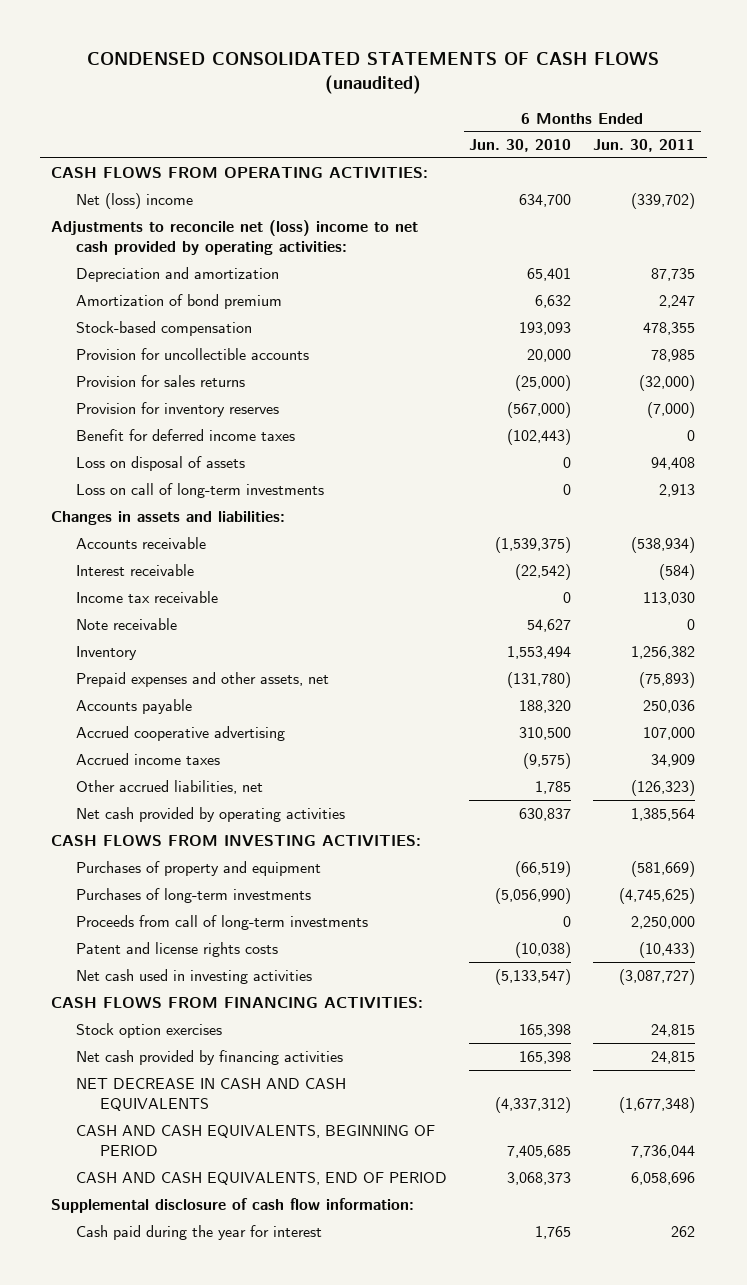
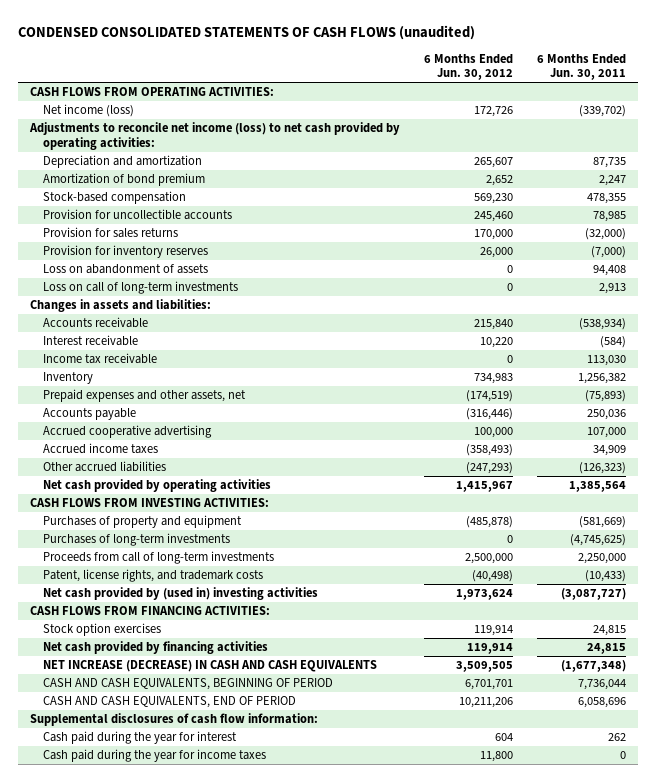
[469,139,572,153] Jun. 30, 2010 -> none
none -> [423,53,513,81] 6 Months Ended Jun. 30, 2012
[75,192,193,209] Net (loss) income -> [43,104,135,118] Net income (loss)
[51,219,419,255] Adjustments to reconcile net (loss) income to net cash provided by operating activities: -> [28,122,400,150] Adjustments to reconcile net income (loss) to net cash provided by operating activities:
[75,428,295,441] Benefit for deferred income taxes -> none
[75,455,245,471] Loss on disposal of assets -> [43,264,209,275] Loss on abandonment of assets
[75,617,177,630] Note receivable -> none
[75,779,263,794] Other accrued liabilities, net -> [43,461,167,473] Other accrued liabilities
[75,941,278,957] Patent and license rights costs -> [43,569,264,583] Patent, license rights, and trademark costs
[75,968,312,984] Net cash used in investing activities -> [43,587,319,601] Net cash provided by (used in) investing activities
[75,1077,346,1111] NET DECREASE IN CASH AND CASH EQUIVALENTS -> [43,660,378,673] NET INCREASE (DECREASE) IN CASH AND CASH EQUIVALENTS
[51,1197,415,1213] Supplemental disclosure of cash flow information: -> [29,713,318,727] Supplemental disclosures of cash flow information:
none -> [43,749,267,763] Cash paid during the year for income taxes

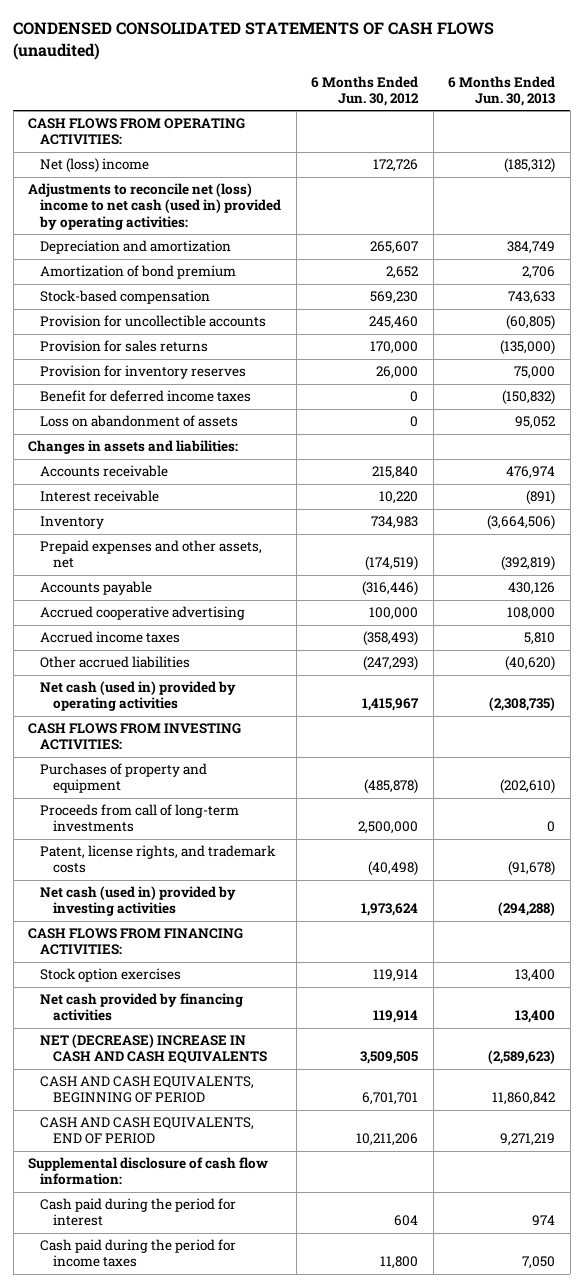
[536,53,626,81] 6 Months Ended Jun. 30, 2011 -> none
none -> [448,75,556,106] 6 Months Ended Jun. 30, 2013
[43,104,135,118] Net income (loss) -> [40,158,150,174] Net (loss) income
[28,122,400,150] Adjustments to reconcile net income (loss) to net cash provided by operating activities: -> [28,183,282,230] Adjustments to reconcile net (loss) income to net cash (used in) provided by operating activities:
none -> [40,390,252,403] Benefit for deferred income taxes
[43,281,239,295] Loss on call of long-term investments -> none
[43,353,158,365] Income tax receivable -> none
[43,479,272,493] Net cash provided by operating activities -> [40,681,237,712] Net cash (used in) provided by operating activities
[43,533,231,547] Purchases of long-term investments -> none
[43,587,319,601] Net cash provided by (used in) investing activities -> [40,886,237,917] Net cash (used in) provided by investing activities
[43,660,378,673] NET INCREASE (DECREASE) IN CASH AND CASH EQUIVALENTS -> [40,1034,267,1064] NET (DECREASE) INCREASE IN CASH AND CASH EQUIVALENTS
[29,713,318,727] Supplemental disclosures of cash flow information: -> [28,1157,269,1186] Supplemental disclosure of cash flow information:
[43,731,238,745] Cash paid during the year for interest -> [40,1198,237,1227] Cash paid during the period for interest
[43,749,267,763] Cash paid during the year for income taxes -> [40,1239,237,1268] Cash paid during the period for income taxes

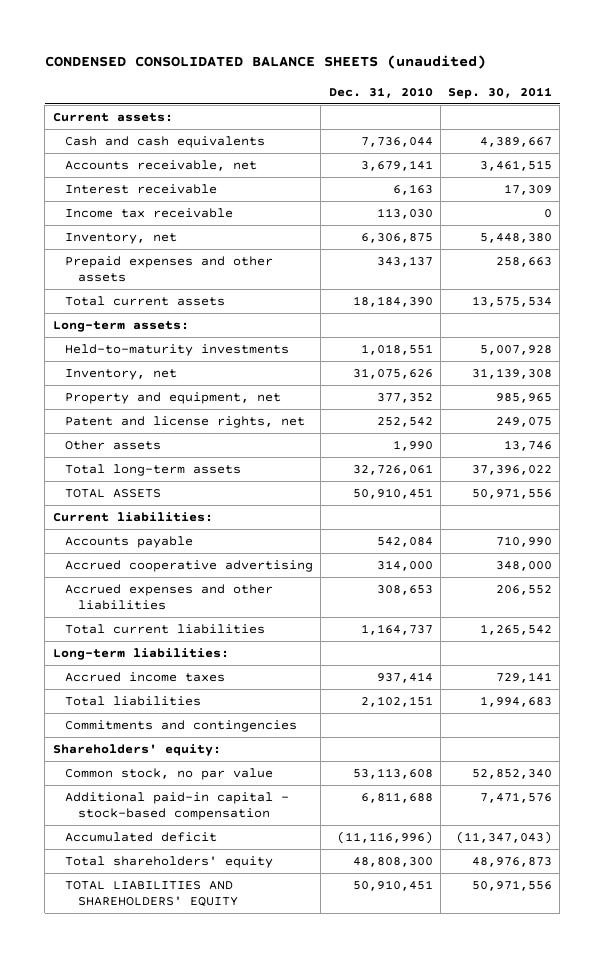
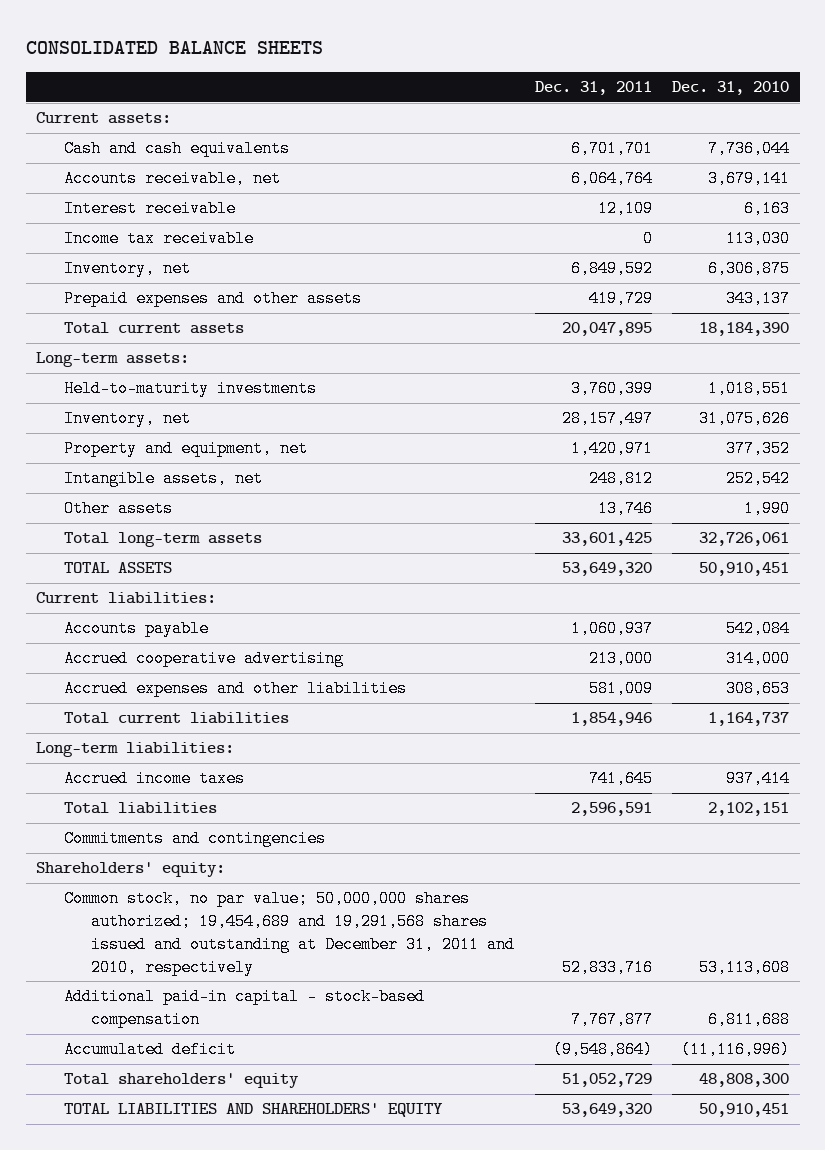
[44,55,486,70] CONDENSED CONSOLIDATED BALANCE SHEETS (unaudited) -> [25,40,323,54] CONSOLIDATED BALANCE SHEETS
[447,86,552,99] Sep. 30, 2011 -> none
none -> [534,81,652,96] Dec. 31, 2011
[65,416,306,429] Patent and license rights, net -> [63,470,263,488] Intangible assets, net
[65,768,274,781] Common stock, no par value -> [63,890,516,976] Common stock, no par value; 50,000,000 shares authorized; 19,454,689 and 19,291,568 shares issued and outstanding at December 31, 2011 and 2010, respectively

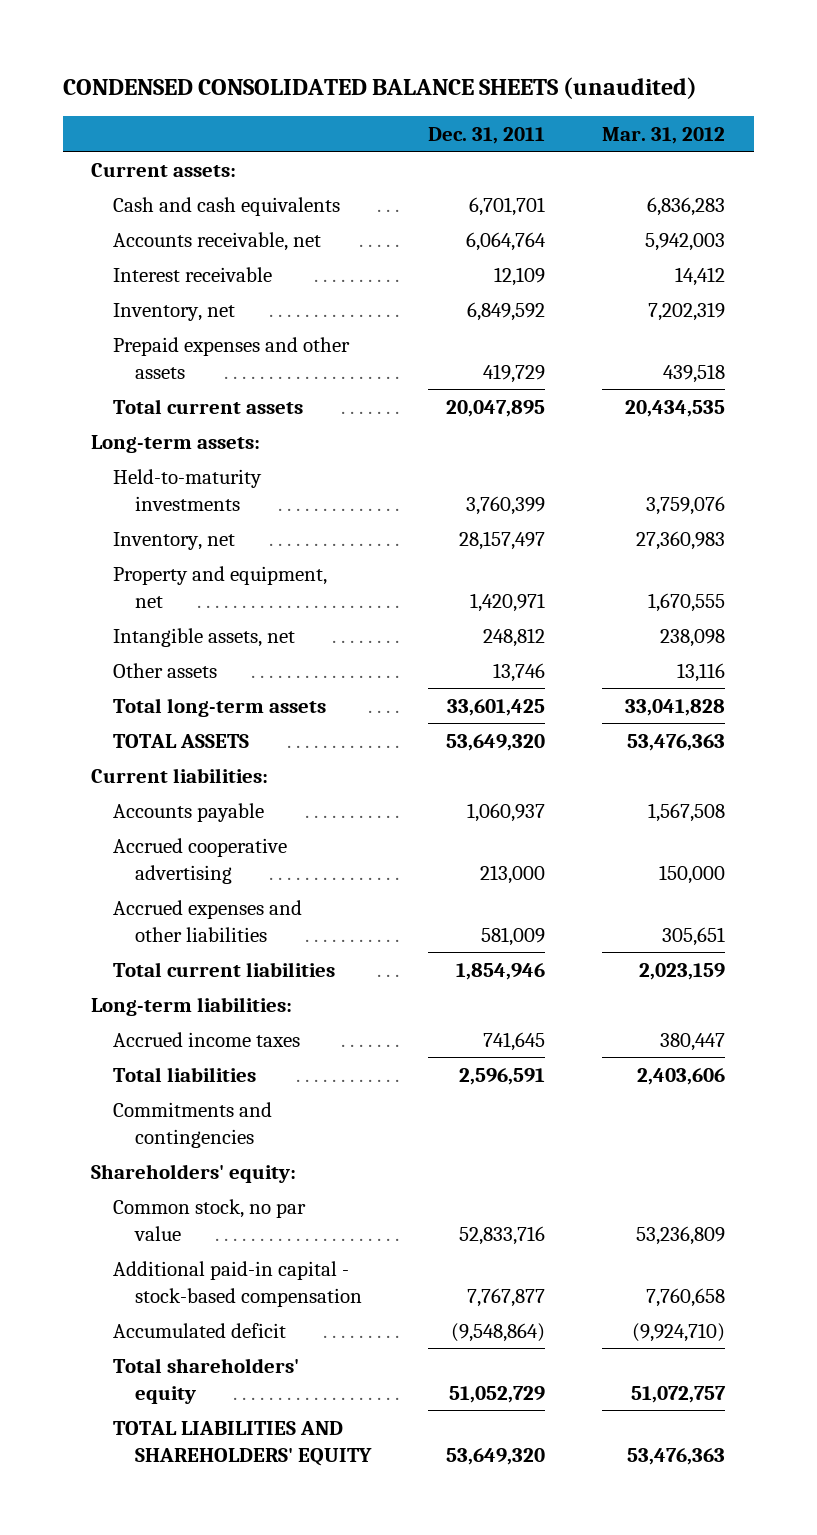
[25,40,323,54] CONSOLIDATED BALANCE SHEETS -> [62,76,697,99] CONDENSED CONSOLIDATED BALANCE SHEETS (unaudited)
[672,81,790,96] Dec. 31, 2010 -> none
none -> [602,126,726,144] Mar. 31, 2012
[63,230,254,248] Income tax receivable -> none
[63,890,516,976] Common stock, no par value; 50,000,000 shares authorized; 19,454,689 and 19,291,568 shares issued and outstanding at December 31, 2011 and 2010, respectively -> [112,1198,306,1241] Common stock, no par value

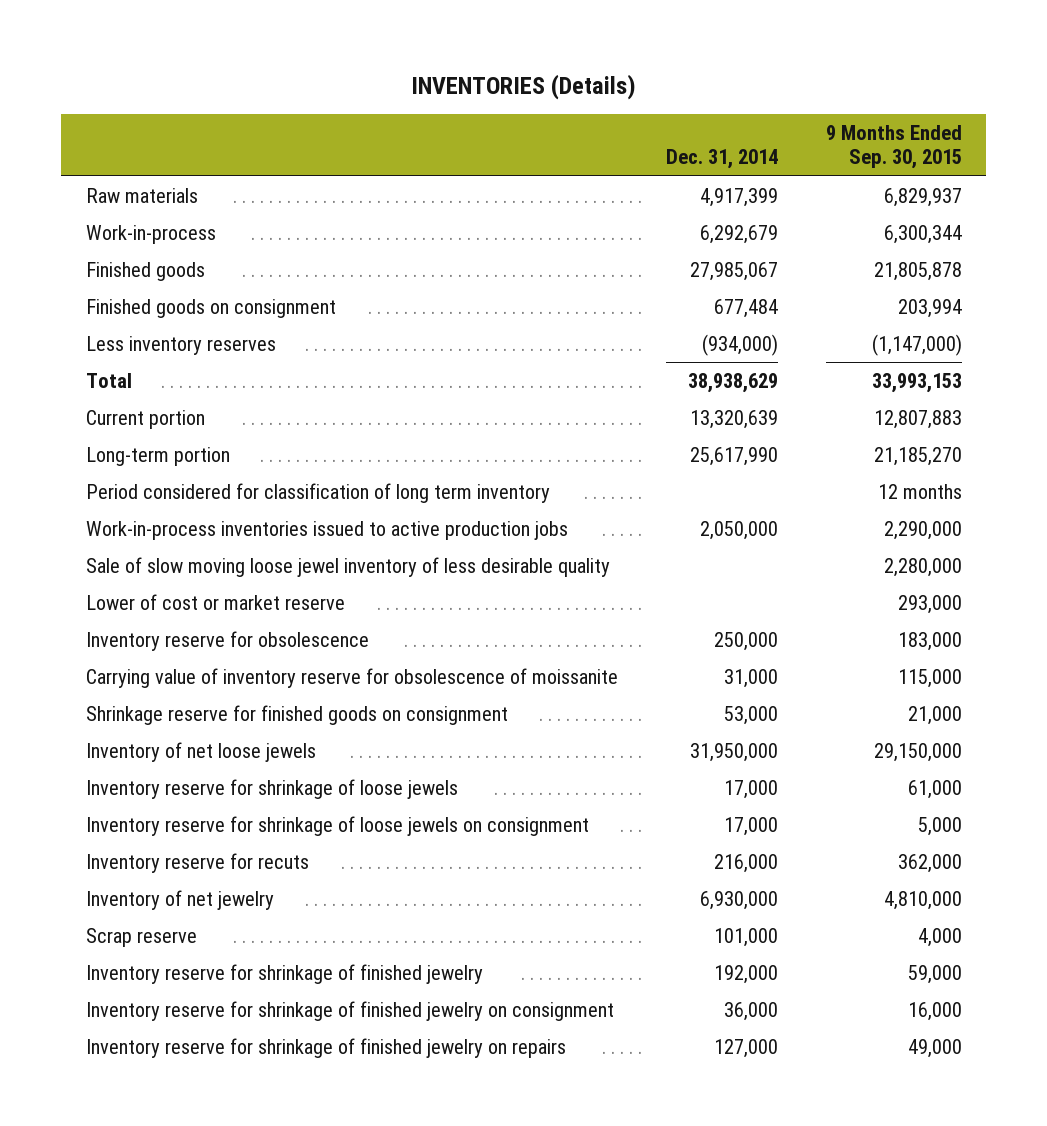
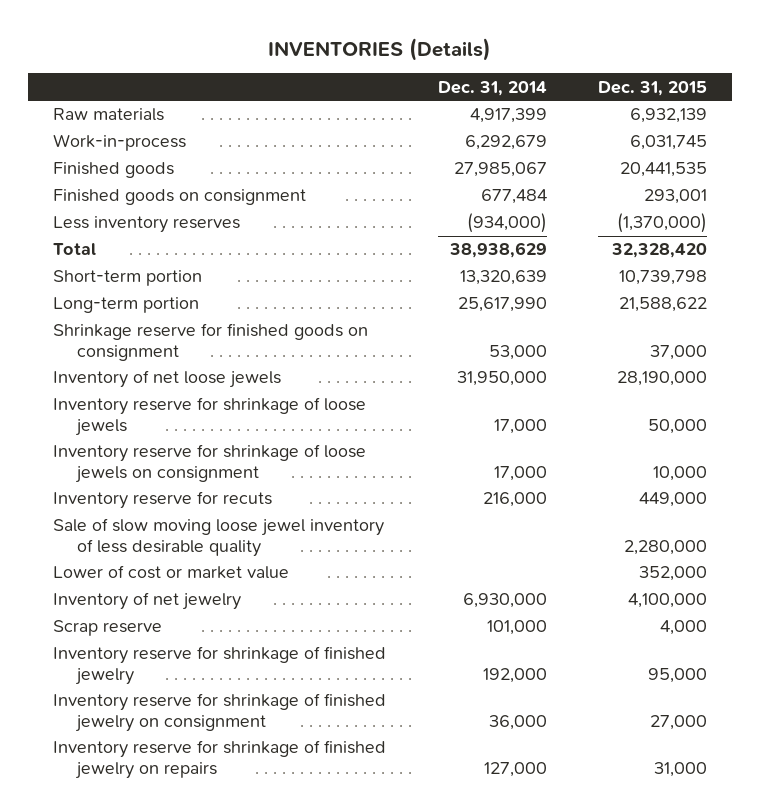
[825,125,962,170] 9 Months Ended Sep. 30, 2015 -> none
none -> [597,80,707,96] Dec. 31, 2015
[85,409,205,429] Current portion -> [53,270,203,287] Short-term portion
[85,482,550,503] Period considered for classification of long term inventory -> none
[85,520,568,540] Work-in-process inventories issued to active production jobs -> none
[85,593,345,610] Lower of cost or market reserve -> none
[85,630,369,651] Inventory reserve for obsolescence -> none
[85,667,618,688] Carrying value of inventory reserve for obsolescence of moissanite -> none
[85,556,610,577] Sale of slow moving loose jewel inventory of less desirable quality -> [53,518,385,558] Sale of slow moving loose jewel inventory of less desirable quality
none -> [53,565,290,580] Lower of cost or market value

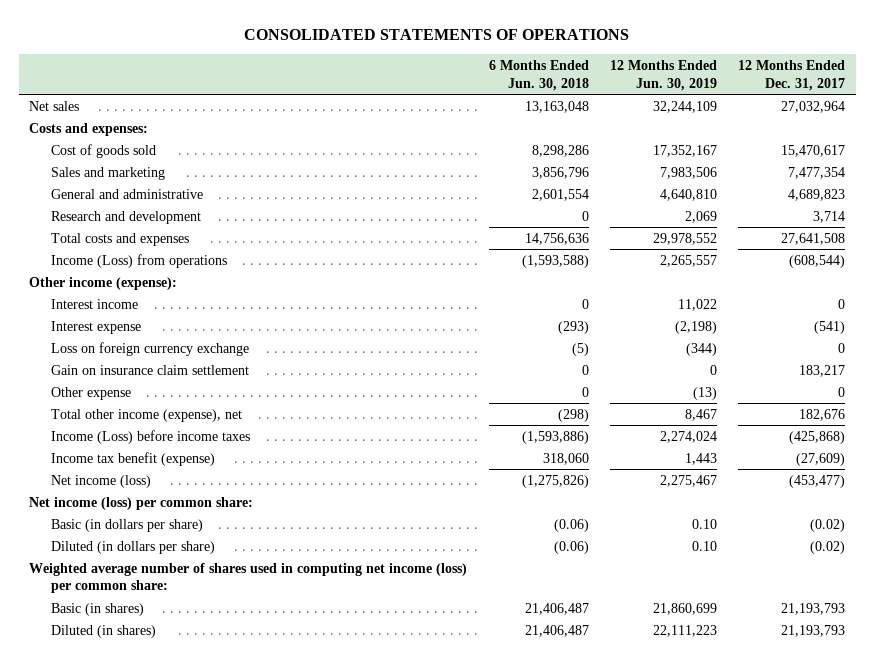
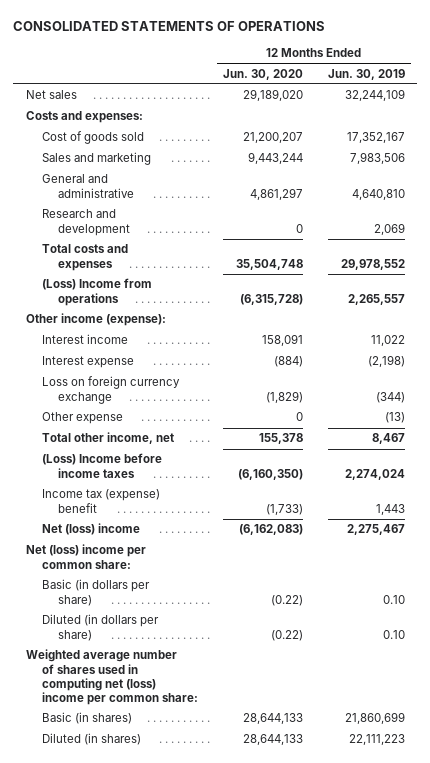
[488,60,589,91] 6 Months Ended Jun. 30, 2018 -> none
[738,60,846,91] 12 Months Ended Dec. 31, 2017 -> none
none -> [222,68,303,80] Jun. 30, 2020
[50,253,227,268] Income (Loss) from operations -> [41,278,152,306] (Loss) Income from operations
[50,364,249,375] Gain on insurance claim settlement -> none
[50,408,242,422] Total other income (expense), net -> [41,432,174,445] Total other income, net
[50,429,250,444] Income (Loss) before income taxes -> [41,453,162,478] (Loss) Income before income taxes
[50,451,215,466] Income tax benefit (expense) -> [41,489,160,513] Income tax (expense) benefit
[50,474,151,488] Net income (loss) -> [41,523,140,536] Net (loss) income
[29,496,254,510] Net income (loss) per common share: -> [25,544,146,569] Net (loss) income per common share:
[29,562,468,594] Weighted average number of shares used in computing net income (loss) per common share: -> [25,649,198,706] Weighted average number of shares used in computing net (loss) income per common share:

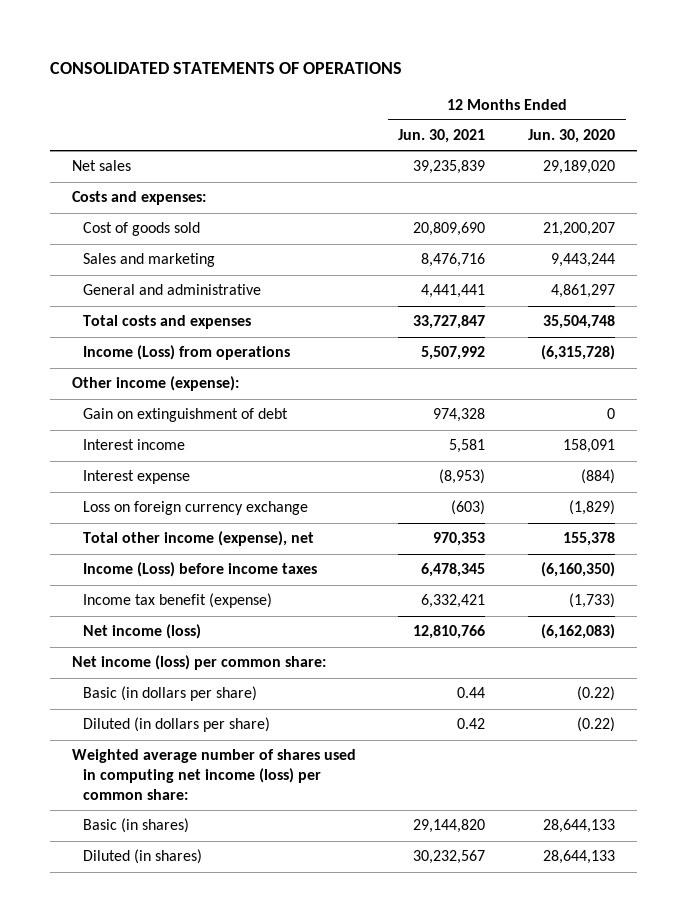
[327,68,405,80] Jun. 30, 2019 -> none
none -> [398,129,486,144] Jun. 30, 2021
[41,209,130,236] Research and development -> none
[41,278,152,306] (Loss) Income from operations -> [82,345,290,361] Income (Loss) from operations
none -> [82,408,288,423] Gain on extinguishment of debt
[41,412,123,425] Other expense -> none
[41,432,174,445] Total other income, net -> [82,531,314,547] Total other income (expense), net
[41,453,162,478] (Loss) Income before income taxes -> [82,562,317,578] Income (Loss) before income taxes
[41,489,160,513] Income tax (expense) benefit -> [82,593,272,609] Income tax benefit (expense)
[41,523,140,536] Net (loss) income -> [82,624,201,640] Net income (loss)
[25,544,146,569] Net (loss) income per common share: -> [71,655,326,671] Net income (loss) per common share:
[25,649,198,706] Weighted average number of shares used in computing net (loss) income per common share: -> [71,749,356,800] Weighted average number of shares used in computing net income (loss) per common share:

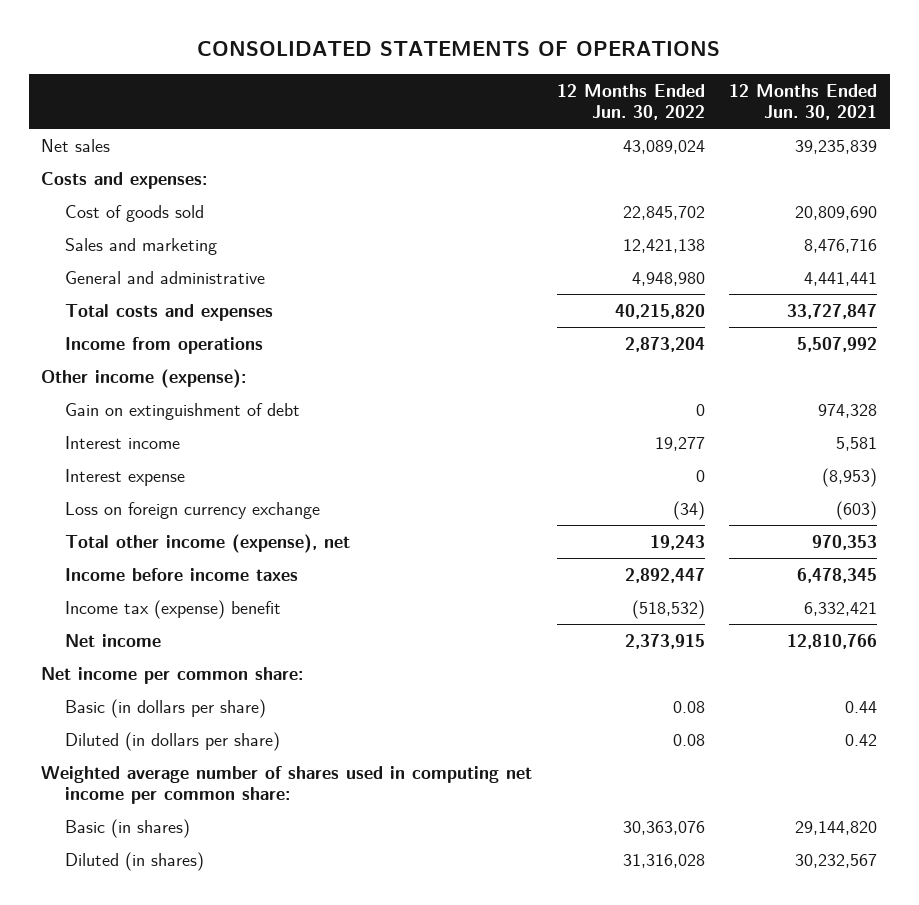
[528,129,616,144] Jun. 30, 2020 -> none
none -> [556,83,705,120] 12 Months Ended Jun. 30, 2022
[82,345,290,361] Income (Loss) from operations -> [64,336,263,354] Income from operations
[82,562,317,578] Income (Loss) before income taxes -> [64,567,298,581] Income before income taxes
[82,593,272,609] Income tax benefit (expense) -> [64,599,281,619] Income tax (expense) benefit
[82,624,201,640] Net income (loss) -> [64,633,161,647] Net income
[71,655,326,671] Net income (loss) per common share: -> [41,666,304,684] Net income per common share:
[71,749,356,800] Weighted average number of shares used in computing net income (loss) per common share: -> [41,765,533,805] Weighted average number of shares used in computing net income per common share:

